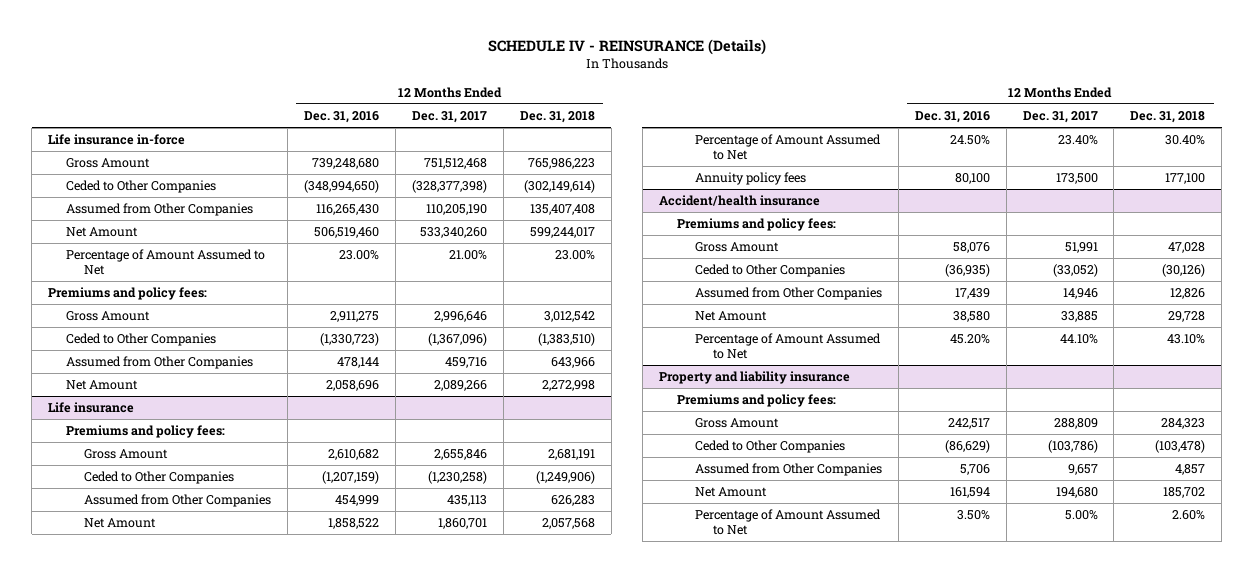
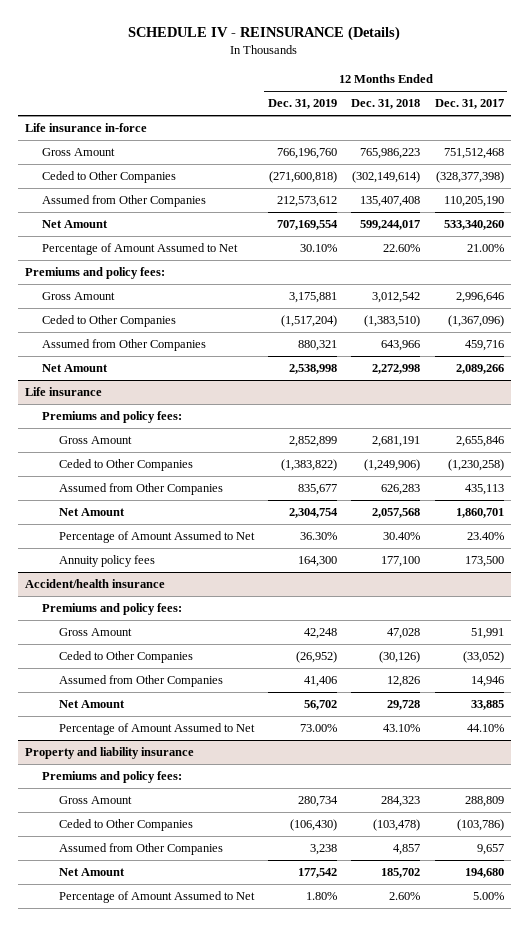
[304,110,380,123] Dec. 31, 2016 -> none
none -> [268,99,338,110] Dec. 31, 2019
[554,250,595,261] 23.00% -> [383,244,421,253] 22.60%

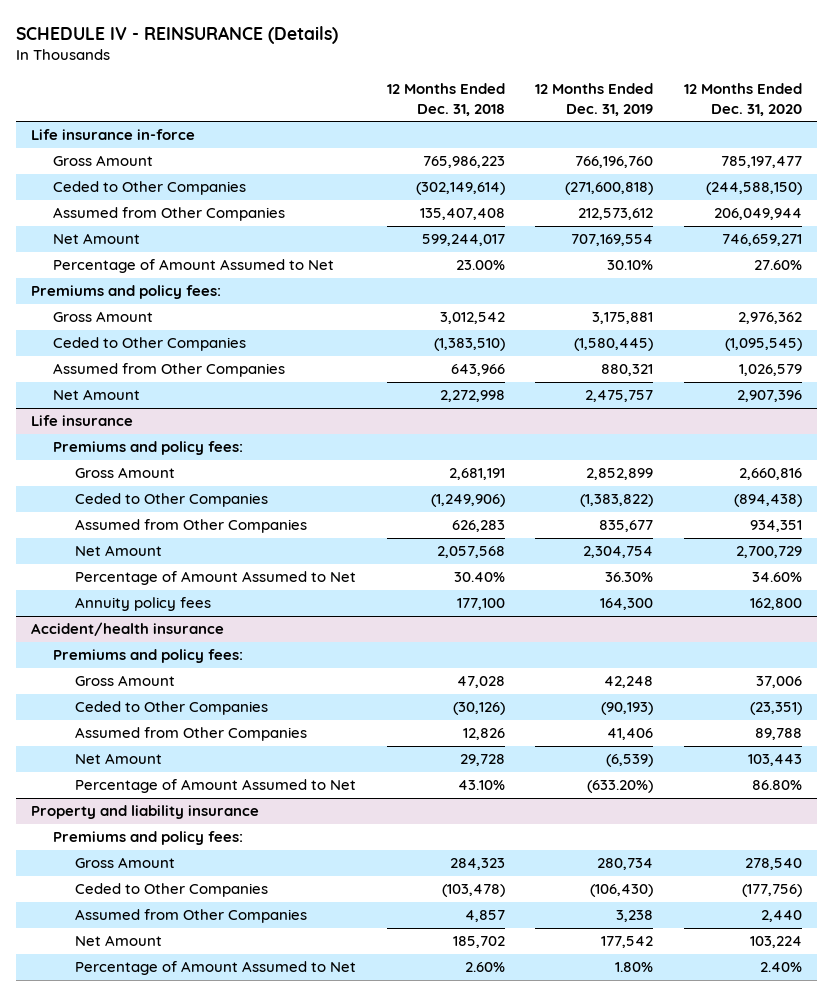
[434,99,504,110] Dec. 31, 2017 -> none
none -> [684,82,803,116] 12 Months Ended Dec. 31, 2020
[383,244,421,253] 22.60% -> [455,260,505,271] 23.00%
[281,315,338,328] (1,517,204) -> [574,338,654,352] (1,580,445)
[289,364,338,375] 2,538,998 -> [585,390,654,403] 2,475,757
[296,651,338,664] (26,952) -> [601,702,654,716] (90,193)
[304,700,338,711] 56,702 -> [606,754,654,768] (6,539)
[300,724,338,733] 73.00% -> [587,780,654,794] (633.20%)

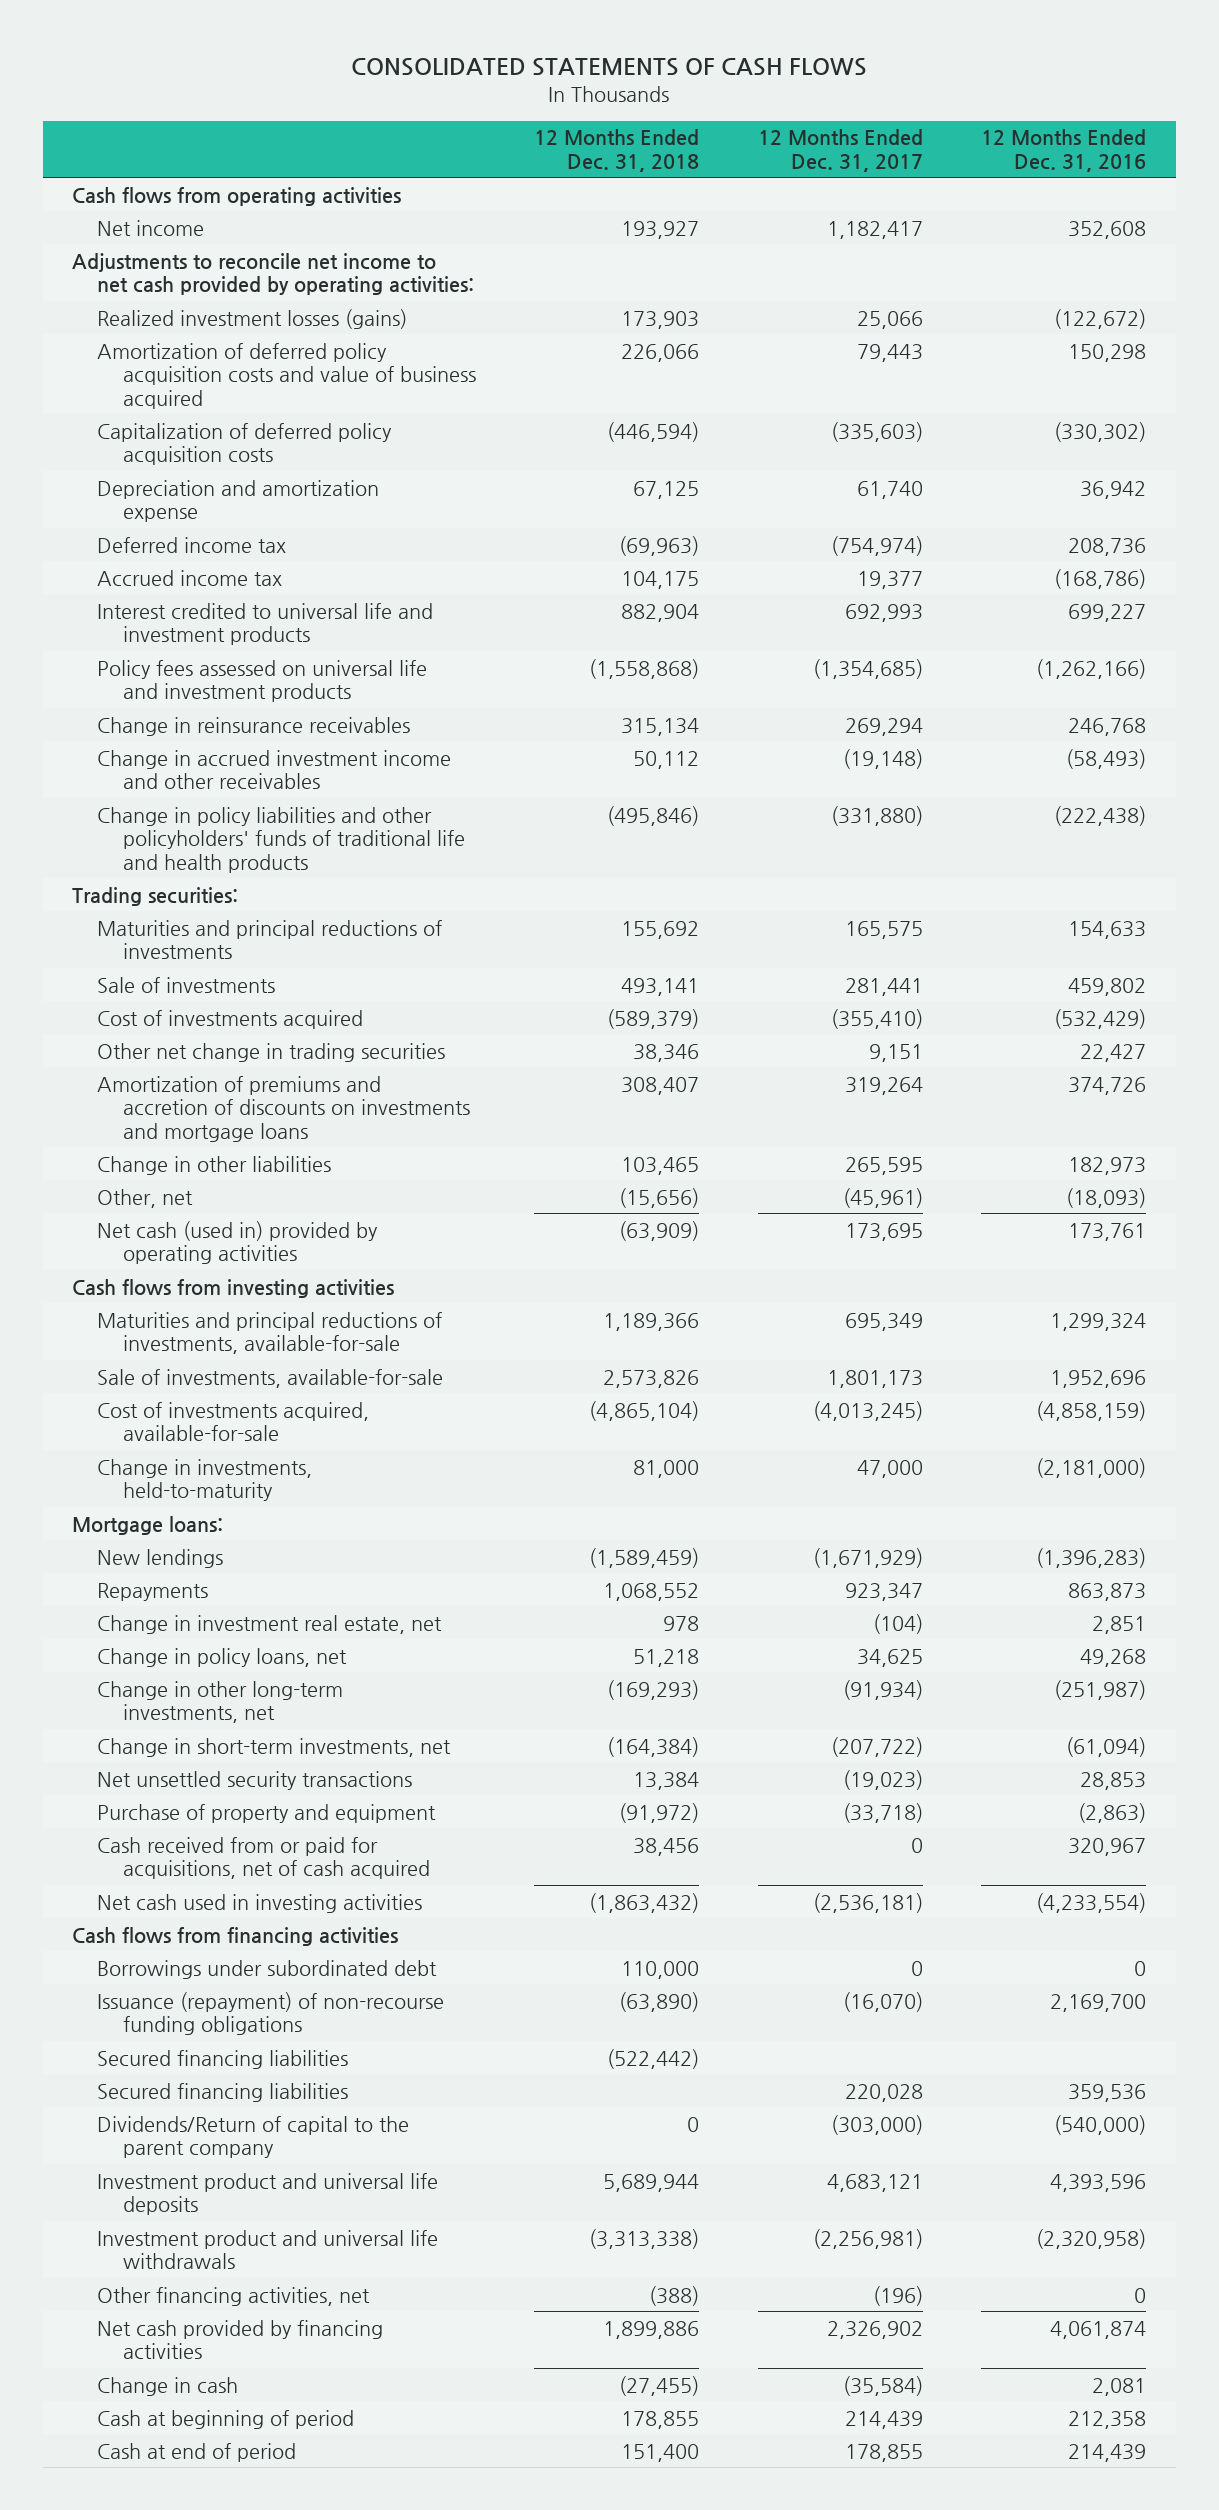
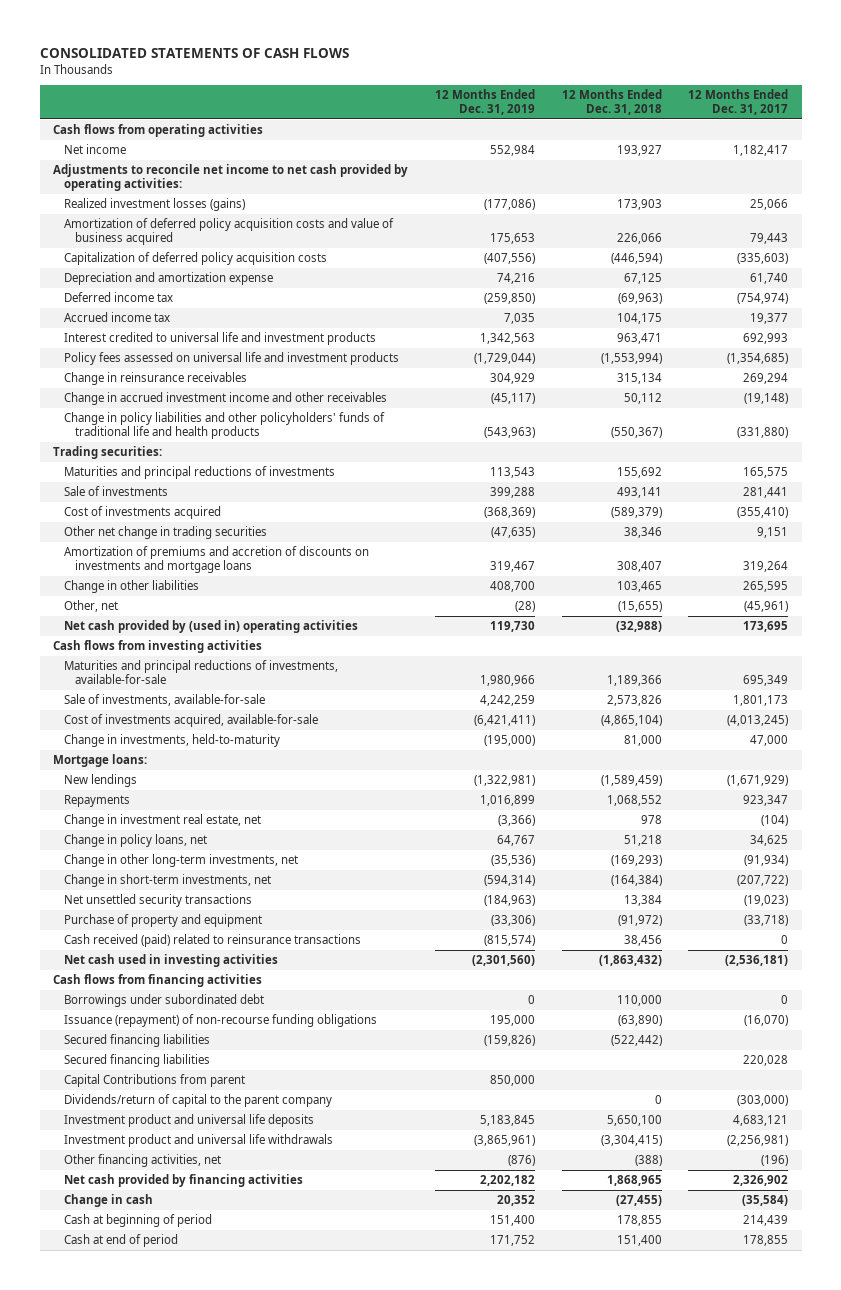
[981,129,1147,172] 12 Months Ended Dec. 31, 2016 -> none
none -> [434,89,535,116] 12 Months Ended Dec. 31, 2019
[621,603,700,622] 882,904 -> [616,333,662,345] 963,471
[589,658,700,679] (1,558,868) -> [600,353,662,365] (1,553,994)
[607,805,700,826] (495,846) -> [610,426,662,438] (550,367)
[619,1187,700,1208] (15,656) -> [617,601,662,613] (15,655)
[97,1220,379,1265] Net cash (used in) provided by operating activities -> [64,620,359,634] Net cash provided by (used in) operating activities
[619,1220,700,1241] (63,909) -> [615,621,662,633] (32,988)
[97,1836,430,1880] Cash received from or paid for acquisitions, net of cash acquired -> [64,934,362,948] Cash received (paid) related to reinsurance transactions
none -> [64,1074,246,1088] Capital Contributions from parent
[97,2115,410,2159] Dividends/Return of capital to the parent company -> [64,1094,333,1108] Dividends/return of capital to the parent company
[603,2173,700,2192] 5,689,944 -> [606,1115,662,1127] 5,650,100
[589,2228,700,2249] (3,313,338) -> [600,1135,662,1147] (3,304,415)
[603,2320,700,2339] 1,899,886 -> [606,1175,662,1187] 1,868,965

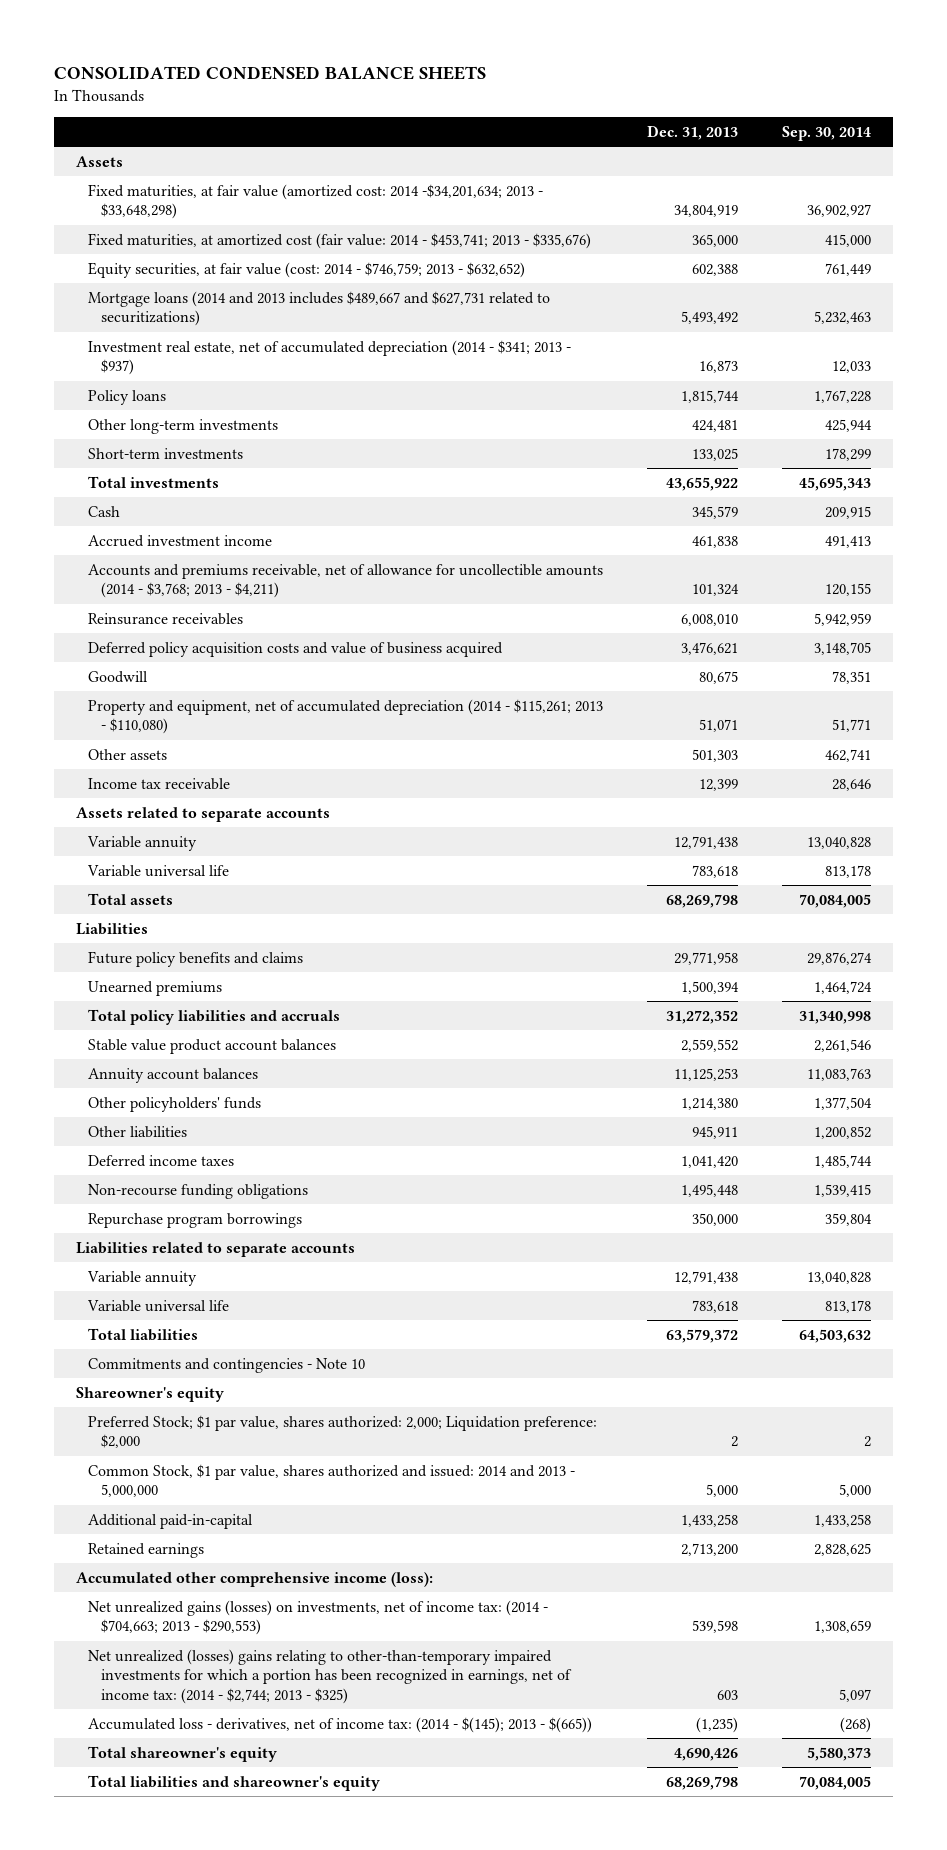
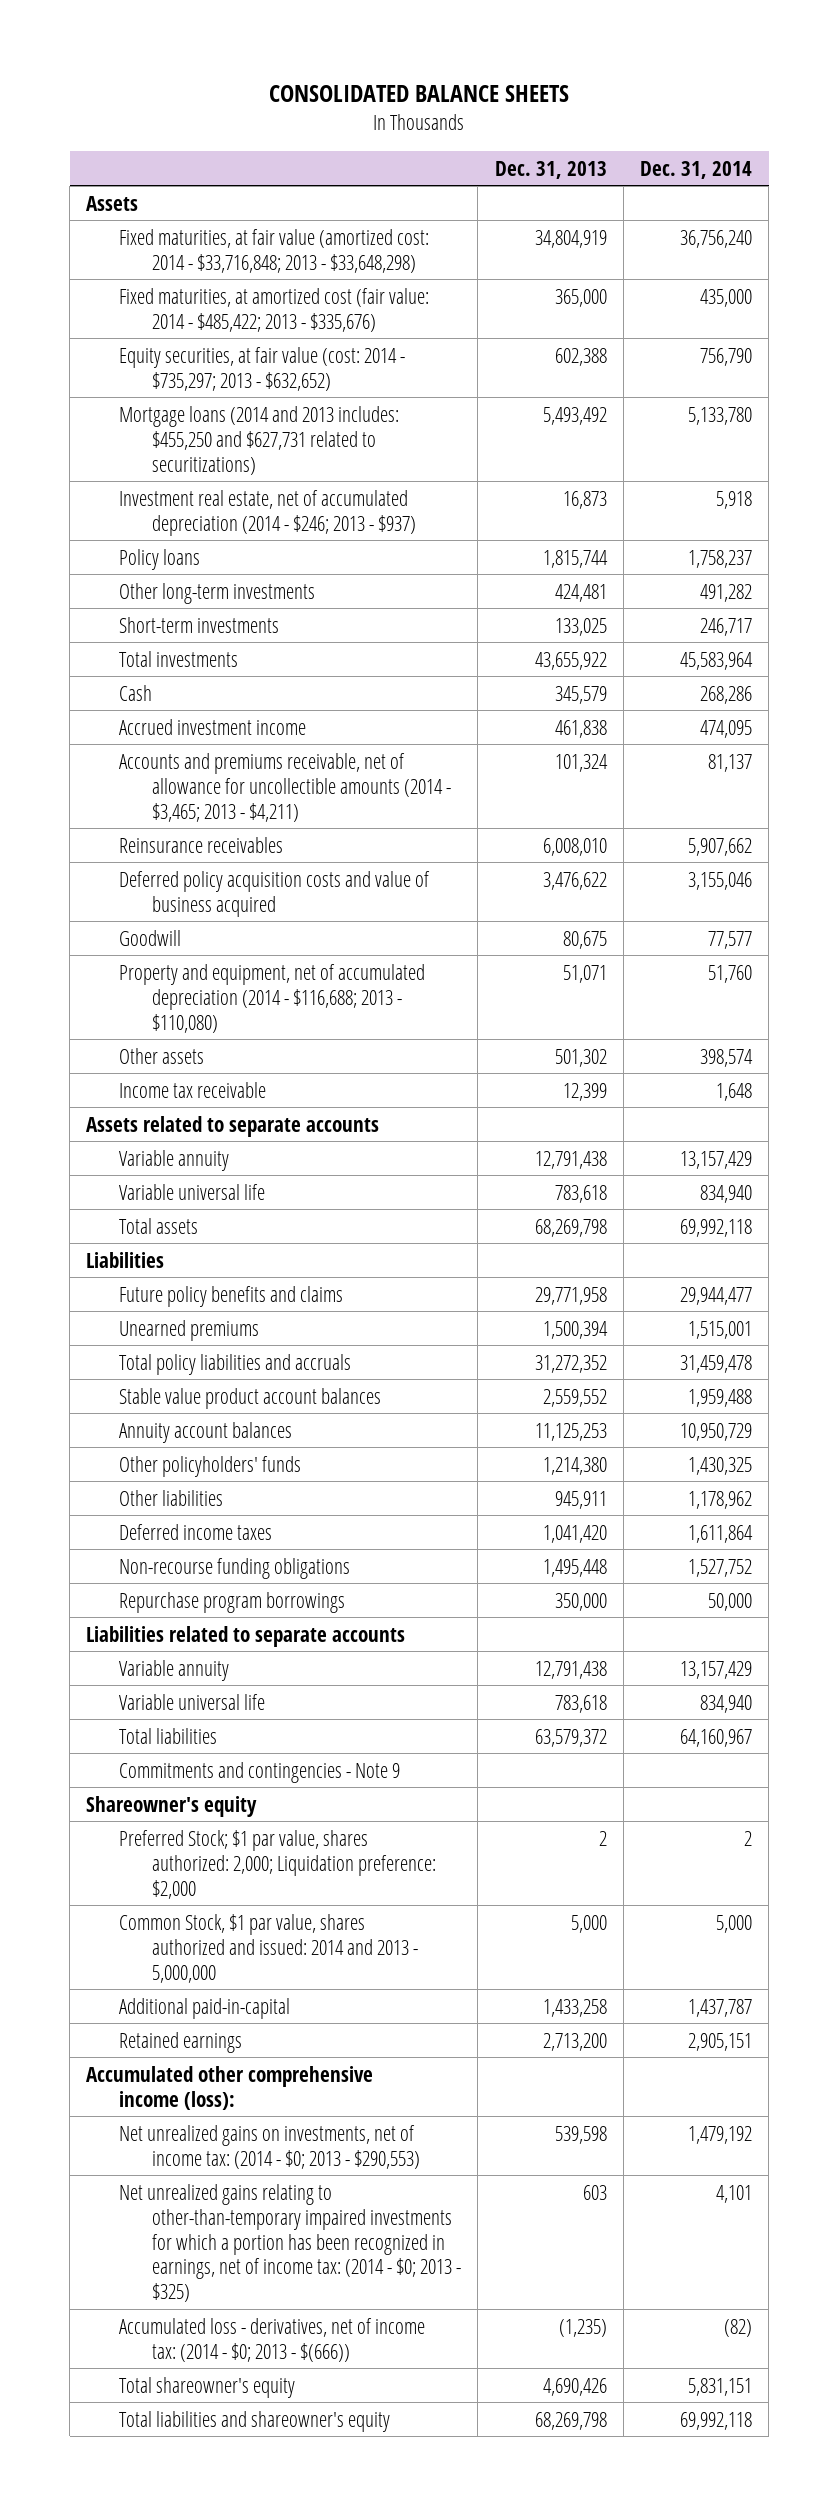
[54,66,487,81] CONSOLIDATED CONDENSED BALANCE SHEETS -> [269,85,570,103] CONSOLIDATED BALANCE SHEETS
[781,125,871,141] Sep. 30, 2014 -> none
none -> [640,160,753,179] Dec. 31, 2014
[88,183,544,220] Fixed maturities, at fair value (amortized cost: 2014 -$34,201,634; 2013 - $33,648,298) -> [119,228,430,273] Fixed maturities, at fair value (amortized cost: 2014 - $33,716,848; 2013 - $33,648,298)
[88,232,592,249] Fixed maturities, at amortized cost (fair value: 2014 - $453,741; 2013 - $335,676) -> [119,287,430,332] Fixed maturities, at amortized cost (fair value: 2014 - $485,422; 2013 - $335,676)
[88,261,526,278] Equity securities, at fair value (cost: 2014 - $746,759; 2013 - $632,652) -> [119,346,406,391] Equity securities, at fair value (cost: 2014 - $735,297; 2013 - $632,652)
[88,290,551,327] Mortgage loans (2014 and 2013 includes $489,667 and $627,731 related to securitizations) -> [119,405,400,475] Mortgage loans (2014 and 2013 includes: $455,250 and $627,731 related to securitizations)
[88,339,572,376] Investment real estate, net of accumulated depreciation (2014 - $341; 2013 - $937) -> [119,489,417,536] Investment real estate, net of accumulated depreciation (2014 - $246; 2013 - $937)
[88,563,604,599] Accounts and premiums receivable, net of allowance for uncollectible amounts (2014 - $3,768; 2013 - $4,211) -> [119,752,452,822] Accounts and premiums receivable, net of allowance for uncollectible amounts (2014 - $3,465; 2013 - $4,211)
[681,641,739,655] 3,476,621 -> [542,871,607,890] 3,476,622
[88,698,604,735] Property and equipment, net of accumulated depreciation (2014 - $115,261; 2013 - $110,080) -> [119,963,426,1033] Property and equipment, net of accumulated depreciation (2014 - $116,688; 2013 - $110,080)
[692,748,739,762] 501,303 -> [554,1048,607,1067] 501,302
[88,1357,366,1373] Commitments and contingencies - Note 10 -> [119,1761,401,1783] Commitments and contingencies - Note 9
[88,1599,549,1636] Net unrealized gains (losses) on investments, net of income tax: (2014 - $704,663; 2013 - $290,553) -> [119,2124,421,2169] Net unrealized gains on investments, net of income tax: (2014 - $0; 2013 - $290,553)
[88,1648,572,1705] Net unrealized (losses) gains relating to other-than-temporary impaired investments for which a portion has been recognized in earnings, net of income tax: (2014 - $2,744; 2013 - $325) -> [119,2183,462,2303] Net unrealized gains relating to other-than-temporary impaired investments for which a portion has been recognized in earnings, net of income tax: (2014 - $0; 2013 - $325)
[88,1716,593,1733] Accumulated loss - derivatives, net of income tax: (2014 - $(145); 2013 - $(665)) -> [119,2317,426,2362] Accumulated loss - derivatives, net of income tax: (2014 - $0; 2013 - $(666))

